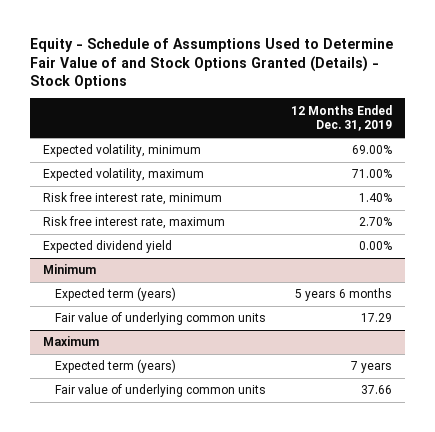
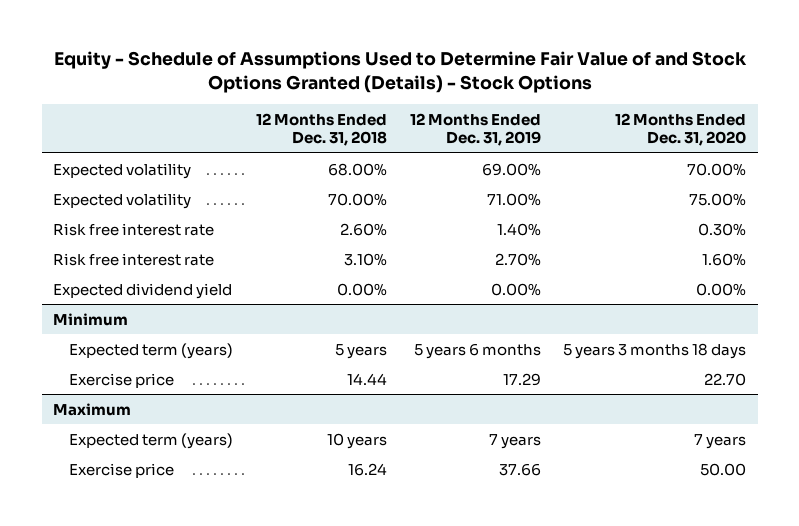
none -> [255,112,387,147] 12 Months Ended Dec. 31, 2018
none -> [615,112,747,147] 12 Months Ended Dec. 31, 2020
[42,144,201,158] Expected volatility, minimum -> [53,162,192,179] Expected volatility
[42,168,204,182] Expected volatility, maximum -> [53,192,192,209] Expected volatility
[42,192,222,206] Risk free interest rate, minimum -> [53,222,215,236] Risk free interest rate
[42,216,225,230] Risk free interest rate, maximum -> [53,252,215,266] Risk free interest rate
[54,312,266,326] Fair value of underlying common units -> [69,372,175,388] Exercise price
[54,384,266,398] Fair value of underlying common units -> [69,462,175,478] Exercise price

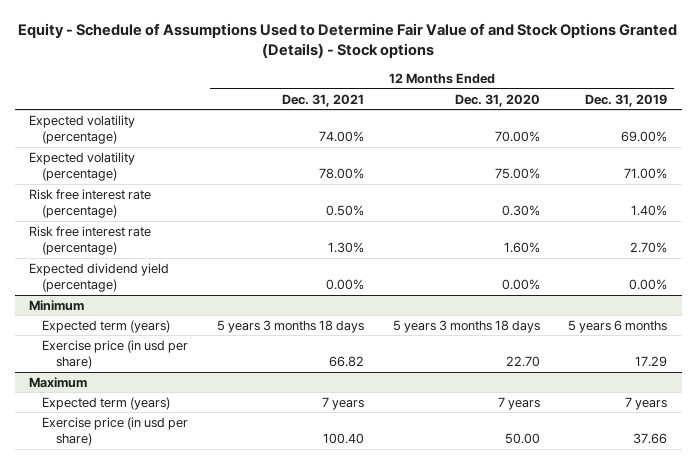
[53,51,747,93] Equity - Schedule of Assumptions Used to Determine Fair Value of and Stock Options Granted (Details) - Stock Options -> [18,23,678,59] Equity - Schedule of Assumptions Used to Determine Fair Value of and Stock Options Granted (Details) - Stock options
[255,112,387,147] 12 Months Ended Dec. 31, 2018 -> none
none -> [281,93,364,107] Dec. 31, 2021
[53,162,192,179] Expected volatility -> [29,114,136,145] Expected volatility (percentage)
[53,192,192,209] Expected volatility -> [29,151,136,182] Expected volatility (percentage)
[53,222,215,236] Risk free interest rate -> [29,188,152,219] Risk free interest rate (percentage)
[53,252,215,266] Risk free interest rate -> [29,225,152,256] Risk free interest rate (percentage)
[53,282,233,299] Expected dividend yield -> [29,262,170,293] Expected dividend yield (percentage)
[69,372,175,388] Exercise price -> [42,339,189,370] Exercise price (in usd per share)
[69,462,175,478] Exercise price -> [42,416,189,447] Exercise price (in usd per share)

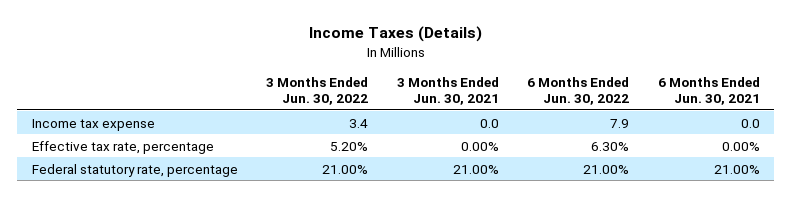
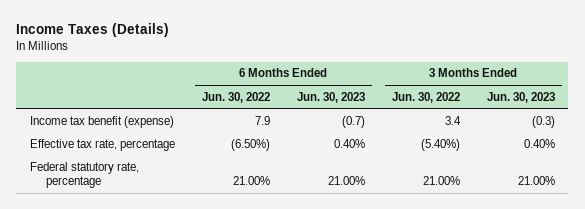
[396,76,499,105] 3 Months Ended Jun. 30, 2021 -> none
[657,76,760,105] 6 Months Ended Jun. 30, 2021 -> none
none -> [296,91,365,103] Jun. 30, 2023
none -> [486,91,555,103] Jun. 30, 2023
[31,118,155,131] Income tax expense -> [29,115,174,128] Income tax benefit (expense)
[330,141,369,151] 5.20% -> [420,138,460,151] (5.40%)
[591,141,630,151] 6.30% -> [230,138,270,151] (6.50%)

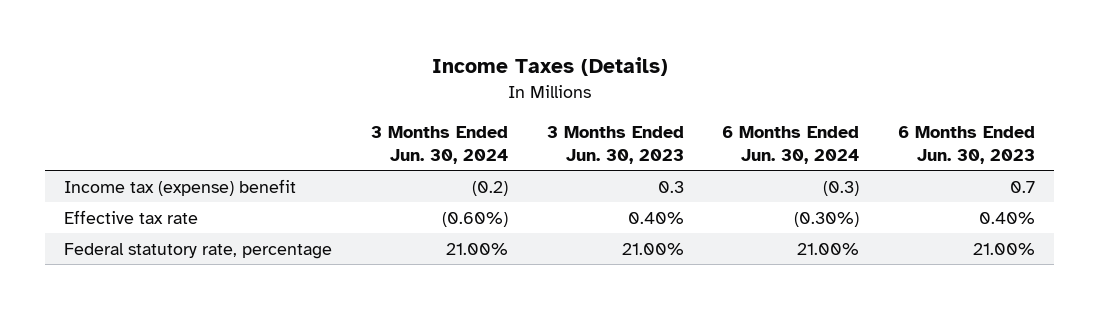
[201,91,270,103] Jun. 30, 2022 -> none
[391,91,460,103] Jun. 30, 2022 -> none
none -> [371,125,509,164] 3 Months Ended Jun. 30, 2024
none -> [722,125,860,164] 6 Months Ended Jun. 30, 2024
[29,115,174,128] Income tax benefit (expense) -> [64,178,297,196] Income tax (expense) benefit
[341,115,365,128] (0.7) -> [1010,180,1036,193] 0.7
[531,115,555,128] (0.3) -> [657,180,684,193] 0.3
[29,138,175,151] Effective tax rate, percentage -> [64,209,199,224] Effective tax rate

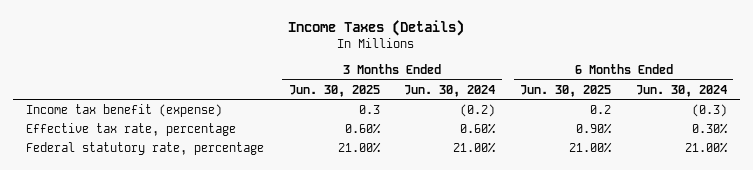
[546,125,684,164] 3 Months Ended Jun. 30, 2023 -> none
[898,125,1036,164] 6 Months Ended Jun. 30, 2023 -> none
none -> [288,84,380,97] Jun. 30, 2025
none -> [520,84,612,97] Jun. 30, 2025
[64,178,297,196] Income tax (expense) benefit -> [25,103,222,117] Income tax benefit (expense)
[64,209,199,224] Effective tax rate -> [25,122,236,136] Effective tax rate, percentage
[442,211,509,227] (0.60%) -> [460,122,497,134] 0.60%
[794,211,860,227] (0.30%) -> [692,122,729,134] 0.30%

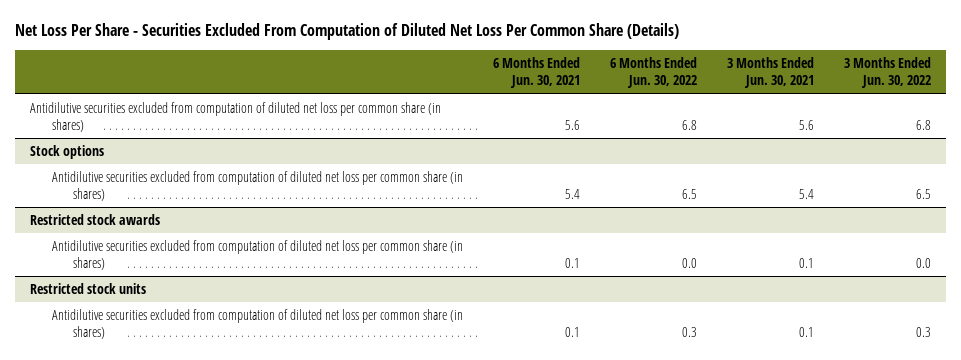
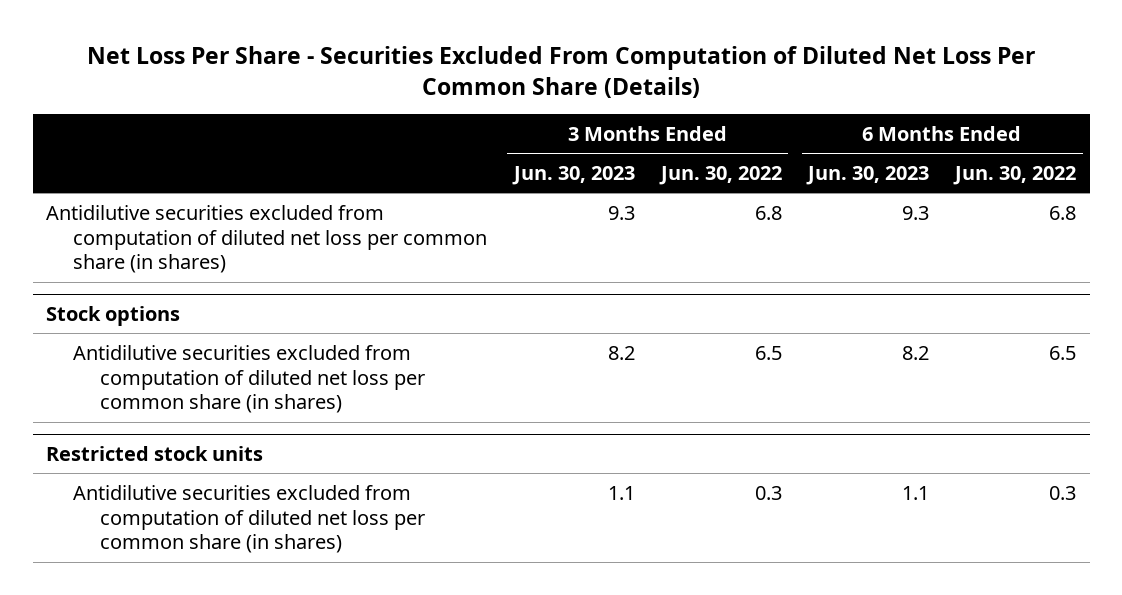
[492,57,580,89] 6 Months Ended Jun. 30, 2021 -> none
[726,57,814,89] 3 Months Ended Jun. 30, 2021 -> none
none -> [511,166,635,186] Jun. 30, 2023
none -> [806,166,930,186] Jun. 30, 2023
[30,214,161,226] Restricted stock awards -> none
[51,240,463,271] Antidilutive securities excluded from computation of diluted net loss per common share (in shares) -> none

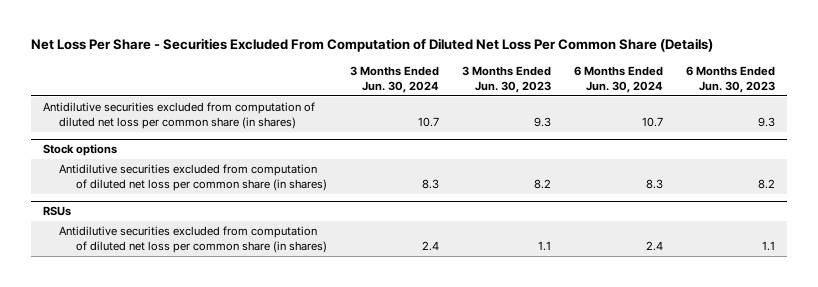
[658,166,782,186] Jun. 30, 2022 -> none
[953,166,1077,186] Jun. 30, 2022 -> none
none -> [349,66,439,93] 3 Months Ended Jun. 30, 2024
none -> [574,66,664,93] 6 Months Ended Jun. 30, 2024
[46,446,264,462] Restricted stock units -> [42,206,71,217] RSUs

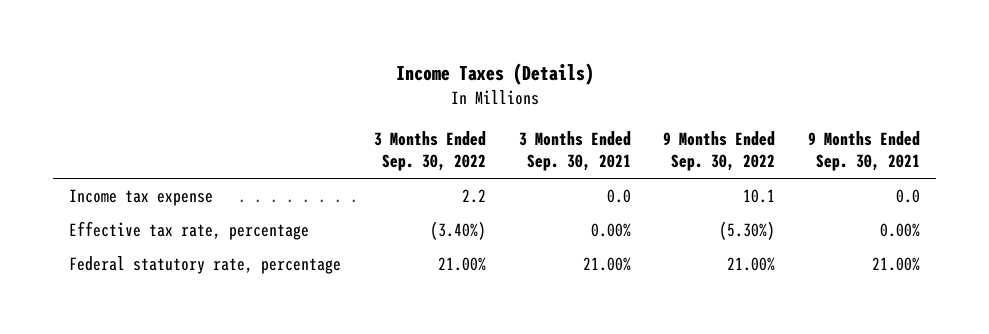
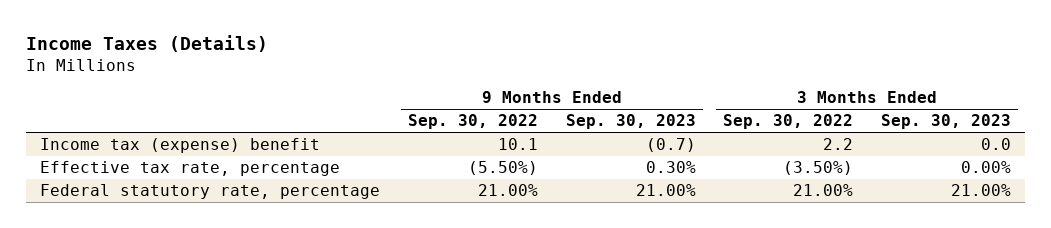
[518,130,631,172] 3 Months Ended Sep. 30, 2021 -> none
[807,130,920,172] 9 Months Ended Sep. 30, 2021 -> none
none -> [565,114,696,130] Sep. 30, 2023
none -> [881,114,1012,130] Sep. 30, 2023
[69,189,214,207] Income tax expense -> [40,138,321,154] Income tax (expense) benefit
[430,221,487,241] (3.40%) -> [783,161,854,176] (3.50%)
[719,221,776,241] (5.30%) -> [467,161,538,176] (5.50%)

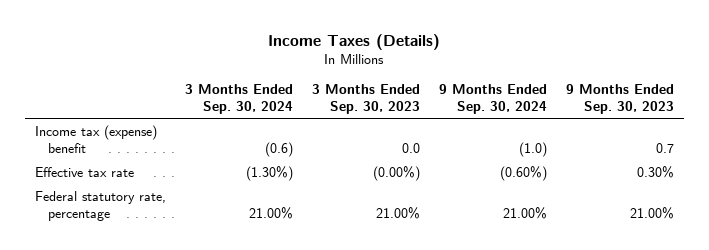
[407,114,538,130] Sep. 30, 2022 -> none
[723,114,854,130] Sep. 30, 2022 -> none
none -> [184,84,293,114] 3 Months Ended Sep. 30, 2024
none -> [439,84,548,114] 9 Months Ended Sep. 30, 2024
[645,138,696,153] (0.7) -> [656,142,675,153] 0.7
[40,161,341,177] Effective tax rate, percentage -> [34,166,134,177] Effective tax rate
[961,161,1012,174] 0.00% -> [372,165,420,181] (0.00%)

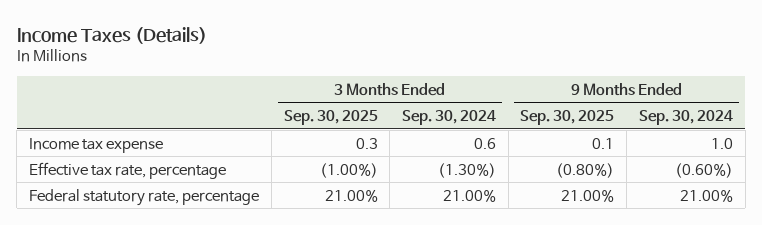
[311,84,420,114] 3 Months Ended Sep. 30, 2023 -> none
[566,84,675,114] 9 Months Ended Sep. 30, 2023 -> none
none -> [283,110,378,126] Sep. 30, 2025
none -> [520,110,615,126] Sep. 30, 2025
[34,124,157,153] Income tax (expense) benefit -> [29,137,164,153] Income tax expense
[264,141,293,157] (0.6) -> [474,137,497,149] 0.6
[519,141,548,157] (1.0) -> [710,137,733,149] 1.0
[34,166,134,177] Effective tax rate -> [29,161,227,179] Effective tax rate, percentage

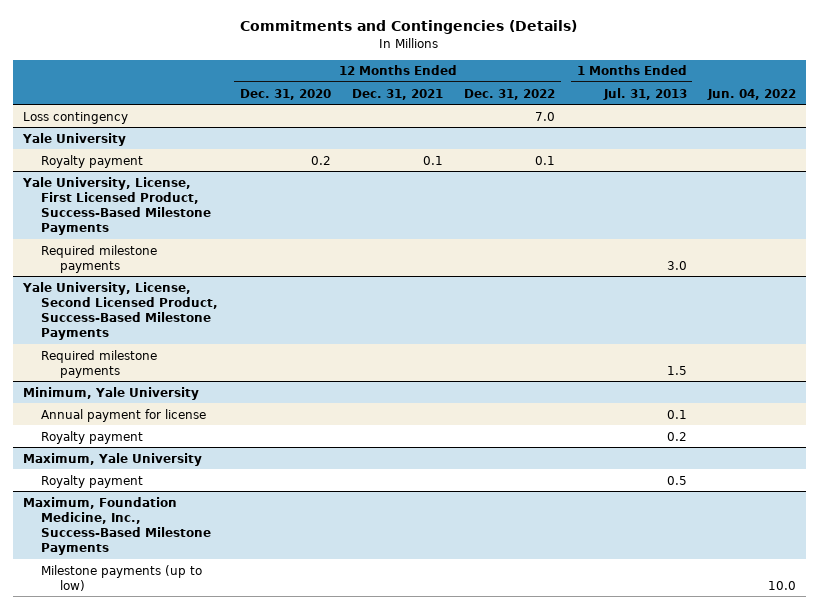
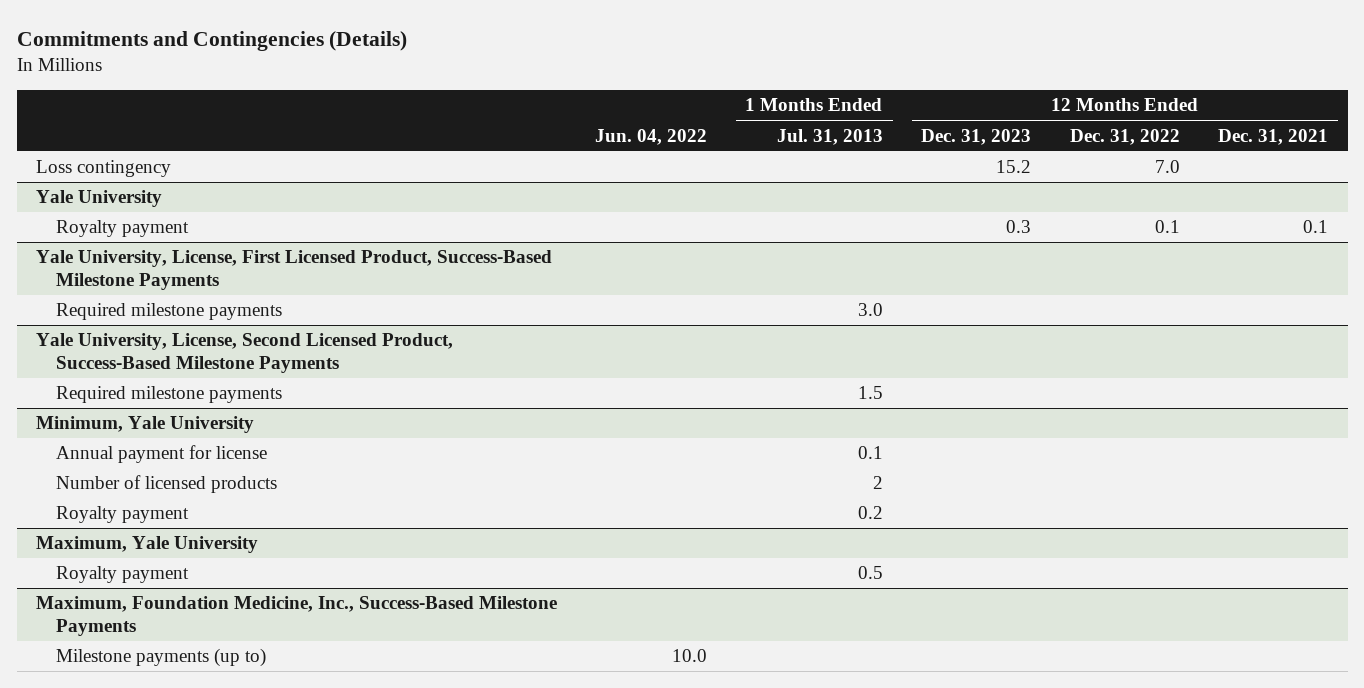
[239,88,331,100] Dec. 31, 2020 -> none
none -> [921,128,1032,145] Dec. 31, 2023
none -> [55,475,277,494] Number of licensed products
[41,564,203,591] Milestone payments (up to low) -> [55,648,266,668] Milestone payments (up to)

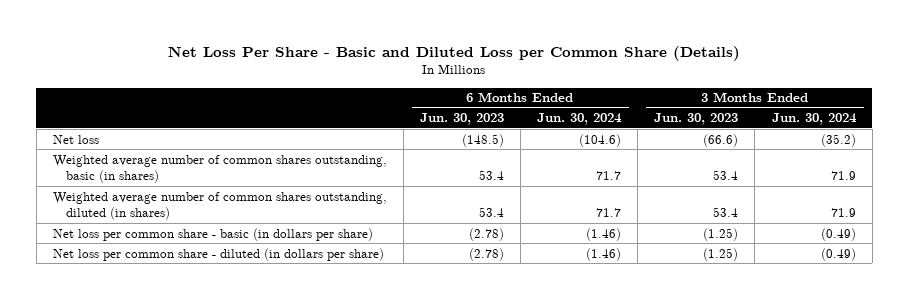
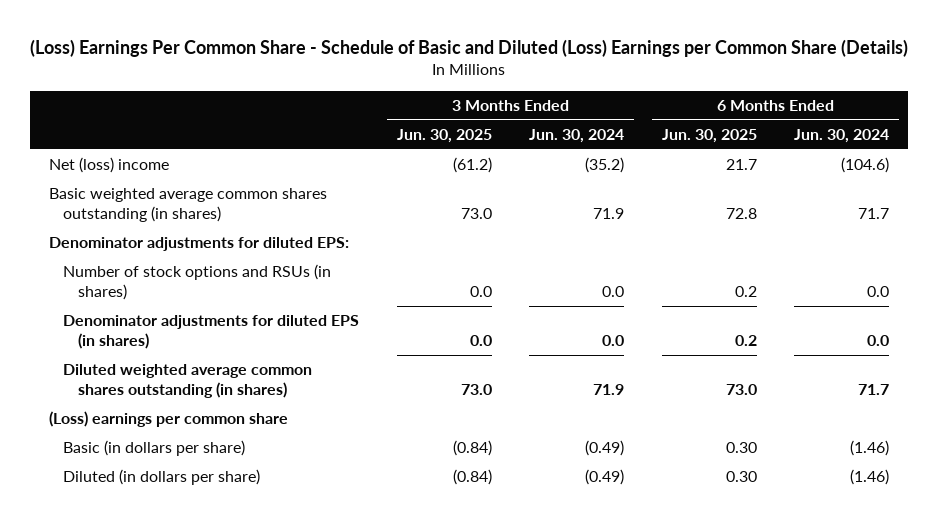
[168,45,741,61] Net Loss Per Share - Basic and Diluted Loss per Common Share (Details) -> [29,39,908,58] (Loss) Earnings Per Common Share - Schedule of Basic and Diluted (Loss) Earnings per Common Share (Details)
[419,113,504,126] Jun. 30, 2023 -> none
[654,113,739,126] Jun. 30, 2023 -> none
none -> [396,128,492,143] Jun. 30, 2025
none -> [661,128,757,143] Jun. 30, 2025
[52,134,99,144] Net loss -> [48,157,169,174] Net (loss) income
[52,154,387,184] Weighted average number of common shares outstanding, basic (in shares) -> [48,188,327,222] Basic weighted average common shares outstanding (in shares)
none -> [48,237,349,252] Denominator adjustments for diluted EPS:
none -> [63,264,332,300] Number of stock options and RSUs (in shares)
none -> [63,315,360,349] Denominator adjustments for diluted EPS (in shares)
[52,191,387,221] Weighted average number of common shares outstanding, diluted (in shares) -> [63,364,313,398] Diluted weighted average common shares outstanding (in shares)
none -> [48,411,288,428] (Loss) earnings per common share
[52,227,373,241] Net loss per common share - basic (in dollars per share) -> [63,440,246,457] Basic (in dollars per share)
[52,247,384,261] Net loss per common share - diluted (in dollars per share) -> [63,469,261,486] Diluted (in dollars per share)

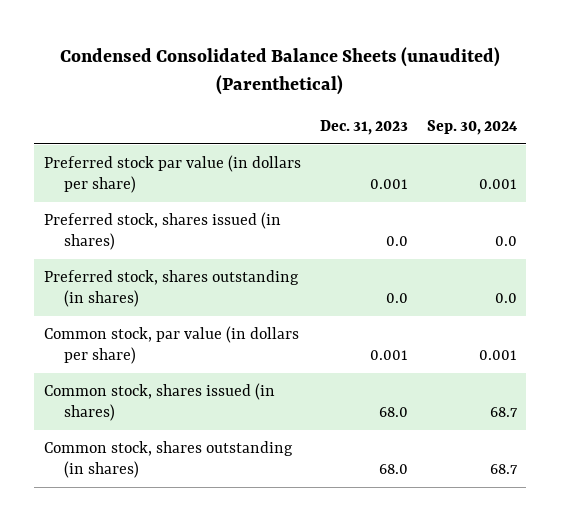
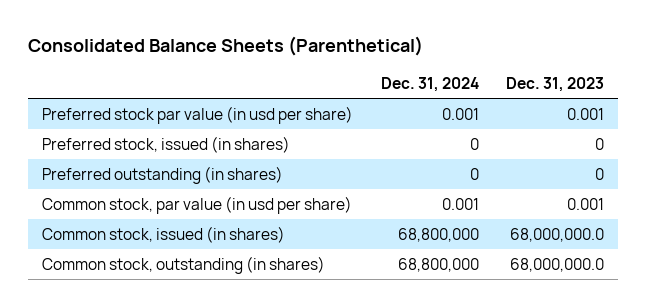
[60,47,501,96] Condensed Consolidated Balance Sheets (unaudited) (Parenthetical) -> [27,36,423,57] Consolidated Balance Sheets (Parenthetical)
[426,120,518,136] Sep. 30, 2024 -> none
none -> [380,76,479,92] Dec. 31, 2024
[43,154,301,194] Preferred stock par value (in dollars per share) -> [41,105,353,124] Preferred stock par value (in usd per share)
[43,211,281,251] Preferred stock, shares issued (in shares) -> [41,135,290,153] Preferred stock, issued (in shares)
[385,236,408,247] 0.0 -> [595,137,605,150] 0
[43,269,299,308] Preferred stock, shares outstanding (in shares) -> [41,165,283,184] Preferred outstanding (in shares)
[385,293,408,304] 0.0 -> [595,167,605,180] 0
[43,325,299,365] Common stock, par value (in dollars per share) -> [41,195,352,214] Common stock, par value (in usd per share)
[43,382,275,422] Common stock, shares issued (in shares) -> [41,225,285,243] Common stock, issued (in shares)
[378,407,408,418] 68.0 -> [510,227,605,242] 68,000,000.0
[43,440,293,479] Common stock, shares outstanding (in shares) -> [41,255,325,274] Common stock, outstanding (in shares)
[378,464,408,475] 68.0 -> [510,257,605,272] 68,000,000.0

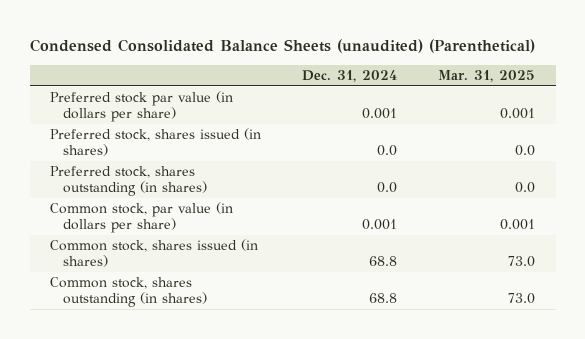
[27,36,423,57] Consolidated Balance Sheets (Parenthetical) -> [29,39,535,54] Condensed Consolidated Balance Sheets (unaudited) (Parenthetical)
[506,76,605,92] Dec. 31, 2023 -> none
none -> [438,70,536,83] Mar. 31, 2025
[41,105,353,124] Preferred stock par value (in usd per share) -> [50,90,234,123] Preferred stock par value (in dollars per share)
[41,135,290,153] Preferred stock, issued (in shares) -> [50,127,262,157] Preferred stock, shares issued (in shares)
[469,137,479,150] 0 -> [377,145,398,157] 0.0
[41,165,283,184] Preferred outstanding (in shares) -> [50,165,207,197] Preferred stock, shares outstanding (in shares)
[469,167,479,180] 0 -> [377,182,398,194] 0.0
[41,195,352,214] Common stock, par value (in usd per share) -> [50,201,234,234] Common stock, par value (in dollars per share)
[41,225,285,243] Common stock, issued (in shares) -> [50,238,259,268] Common stock, shares issued (in shares)
[397,227,479,242] 68,800,000 -> [369,256,398,267] 68.8
[41,255,325,274] Common stock, outstanding (in shares) -> [50,276,207,308] Common stock, shares outstanding (in shares)
[397,257,479,272] 68,800,000 -> [369,293,398,304] 68.8

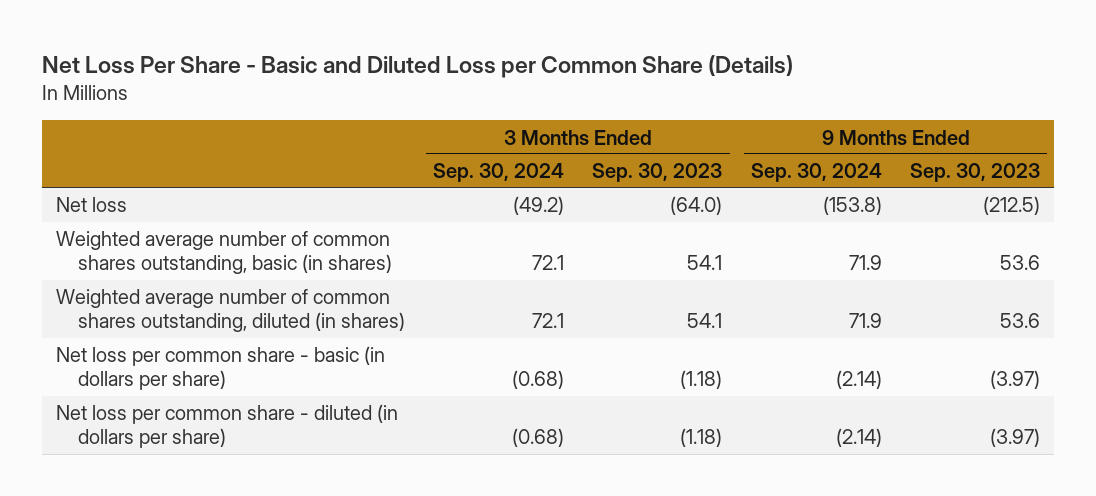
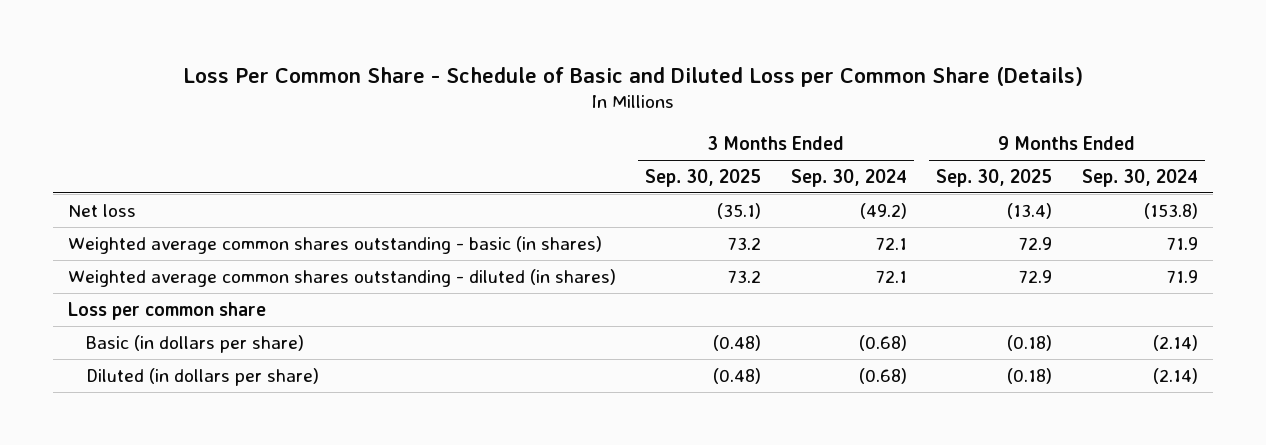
[41,54,793,78] Net Loss Per Share - Basic and Diluted Loss per Common Share (Details) -> [182,66,1083,87] Loss Per Common Share - Schedule of Basic and Diluted Loss per Common Share (Details)
[592,163,723,183] Sep. 30, 2023 -> none
[910,163,1041,183] Sep. 30, 2023 -> none
none -> [645,168,762,187] Sep. 30, 2025
none -> [936,168,1053,187] Sep. 30, 2025
[55,231,392,275] Weighted average number of common shares outstanding, basic (in shares) -> [67,235,602,254] Weighted average common shares outstanding - basic (in shares)
[55,289,405,333] Weighted average number of common shares outstanding, diluted (in shares) -> [67,268,616,287] Weighted average common shares outstanding - diluted (in shares)
none -> [67,301,266,320] Loss per common share
[55,346,385,391] Net loss per common share - basic (in dollars per share) -> [86,334,305,353] Basic (in dollars per share)
[55,404,398,449] Net loss per common share - diluted (in dollars per share) -> [86,367,320,386] Diluted (in dollars per share)

